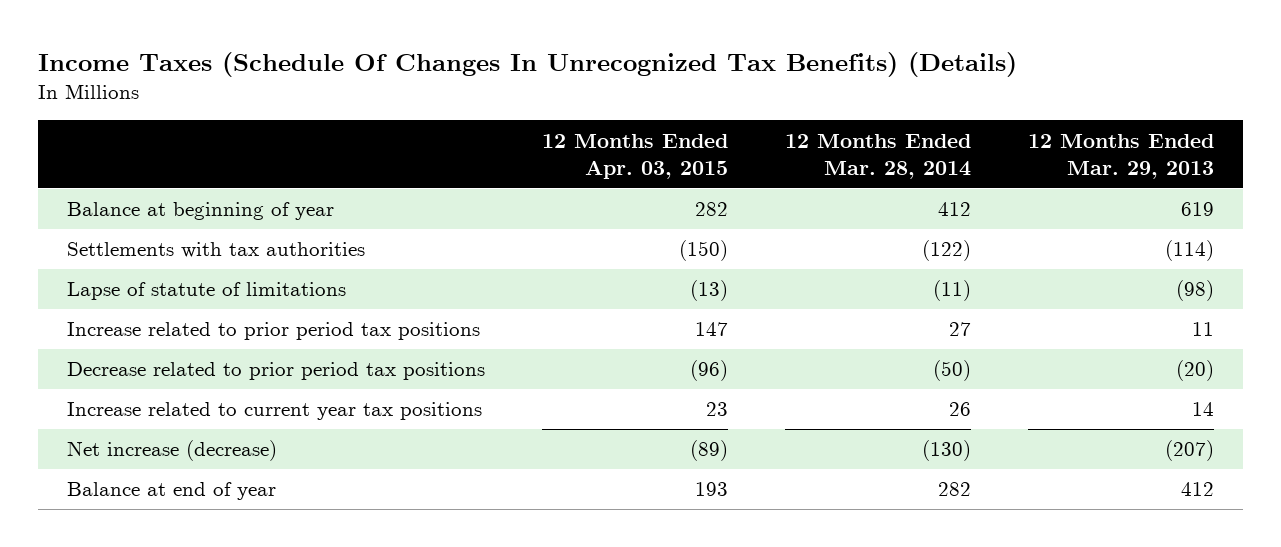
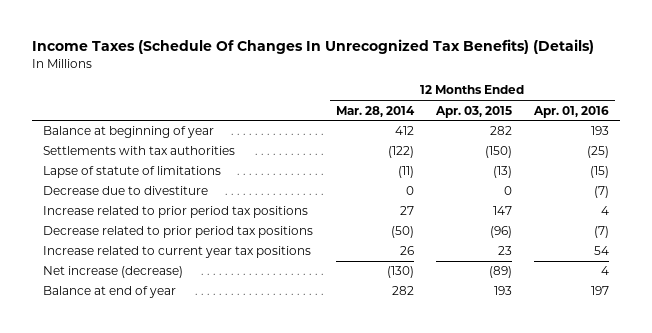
[1028,133,1215,179] 12 Months Ended Mar. 29, 2013 -> none
none -> [533,105,610,118] Apr. 01, 2016
none -> [43,186,209,196] Decrease due to divestiture

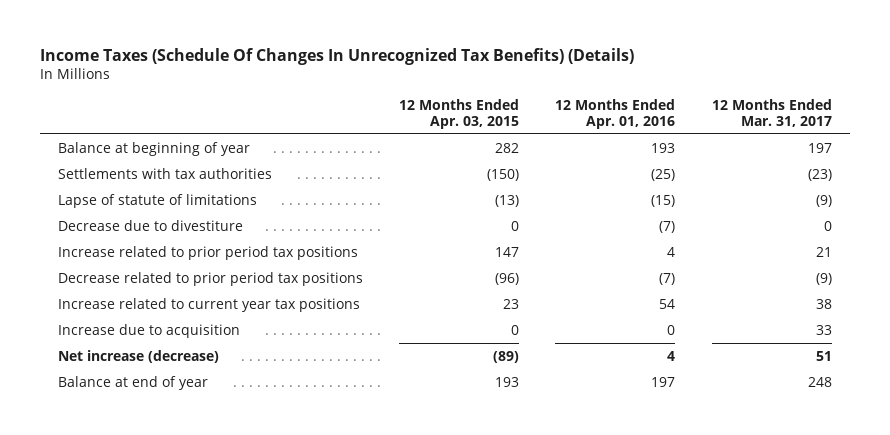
[335,105,415,117] Mar. 28, 2014 -> none
none -> [711,98,832,127] 12 Months Ended Mar. 31, 2017
none -> [58,323,241,338] Increase due to acquisition

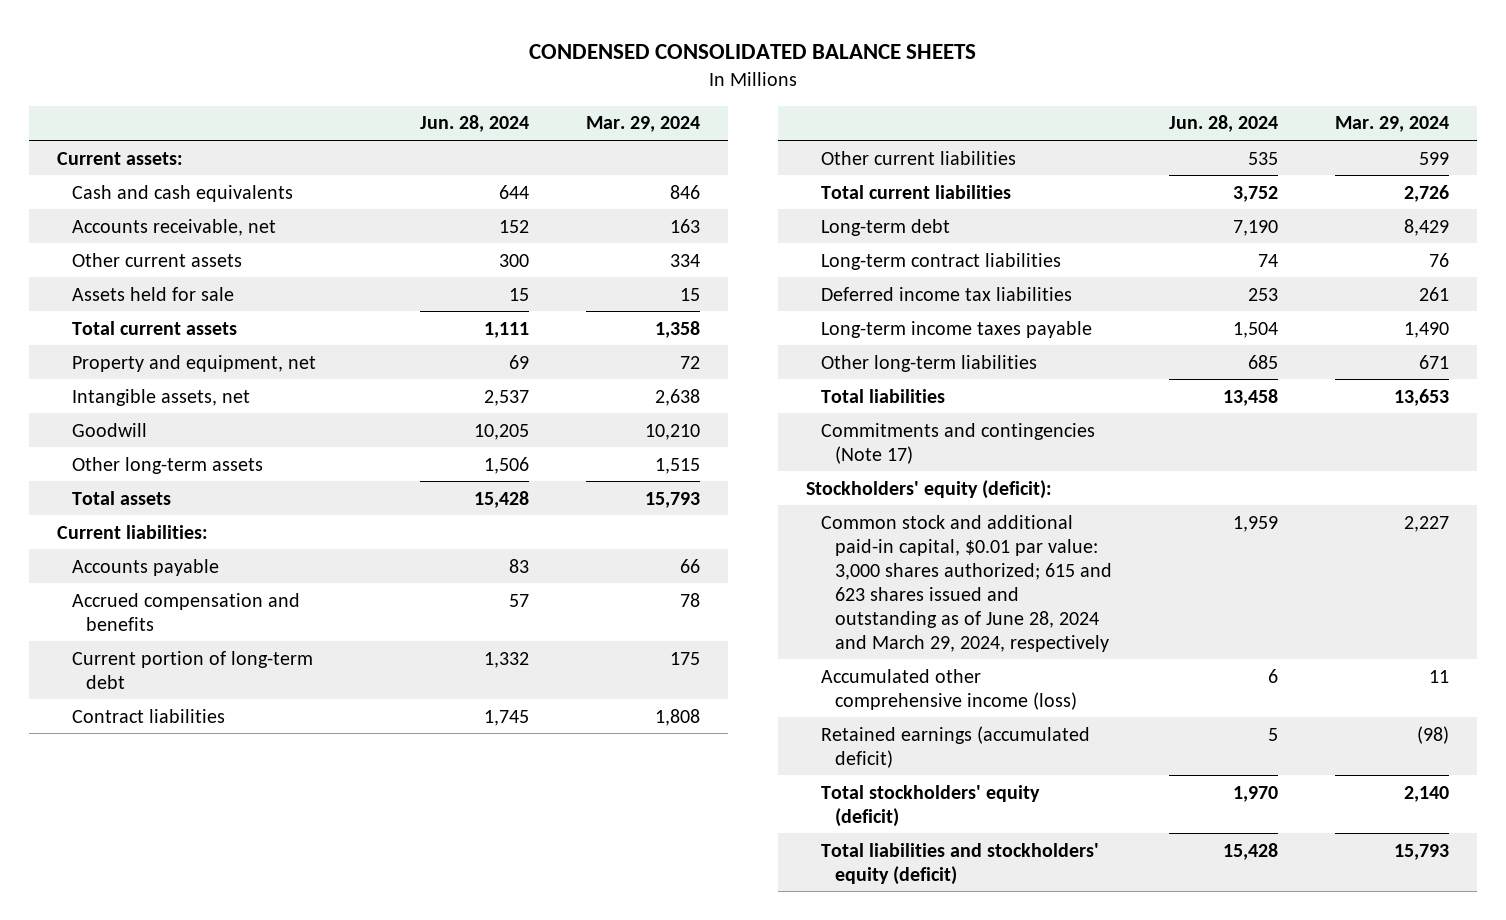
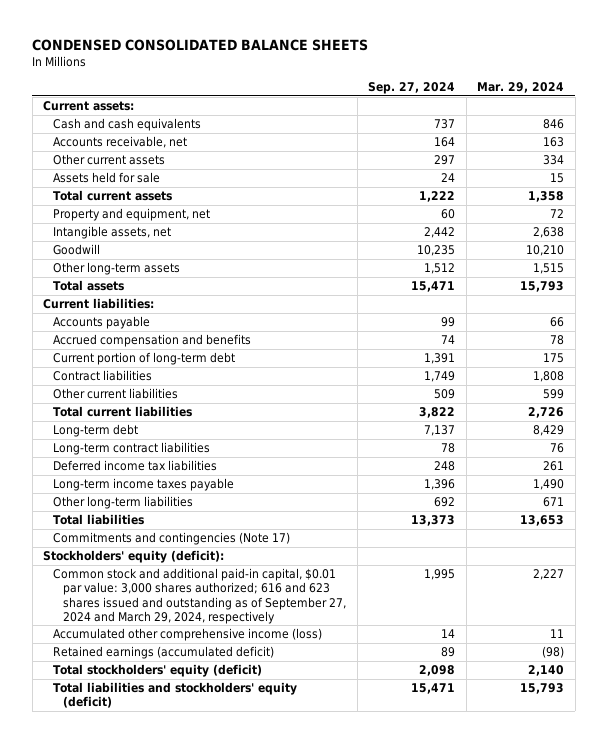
[420,115,530,133] Jun. 28, 2024 -> none
none -> [368,82,456,95] Sep. 27, 2024
[820,514,1113,652] Common stock and additional paid-in capital, $0.01 par value: 3,000 shares authorized; 615 and 623 shares issued and outstanding as of June 28, 2024 and March 29, 2024, respectively -> [53,568,347,624] Common stock and additional paid-in capital, $0.01 par value: 3,000 shares authorized; 616 and 623 shares issued and outstanding as of September 27, 2024 and March 29, 2024, respectively

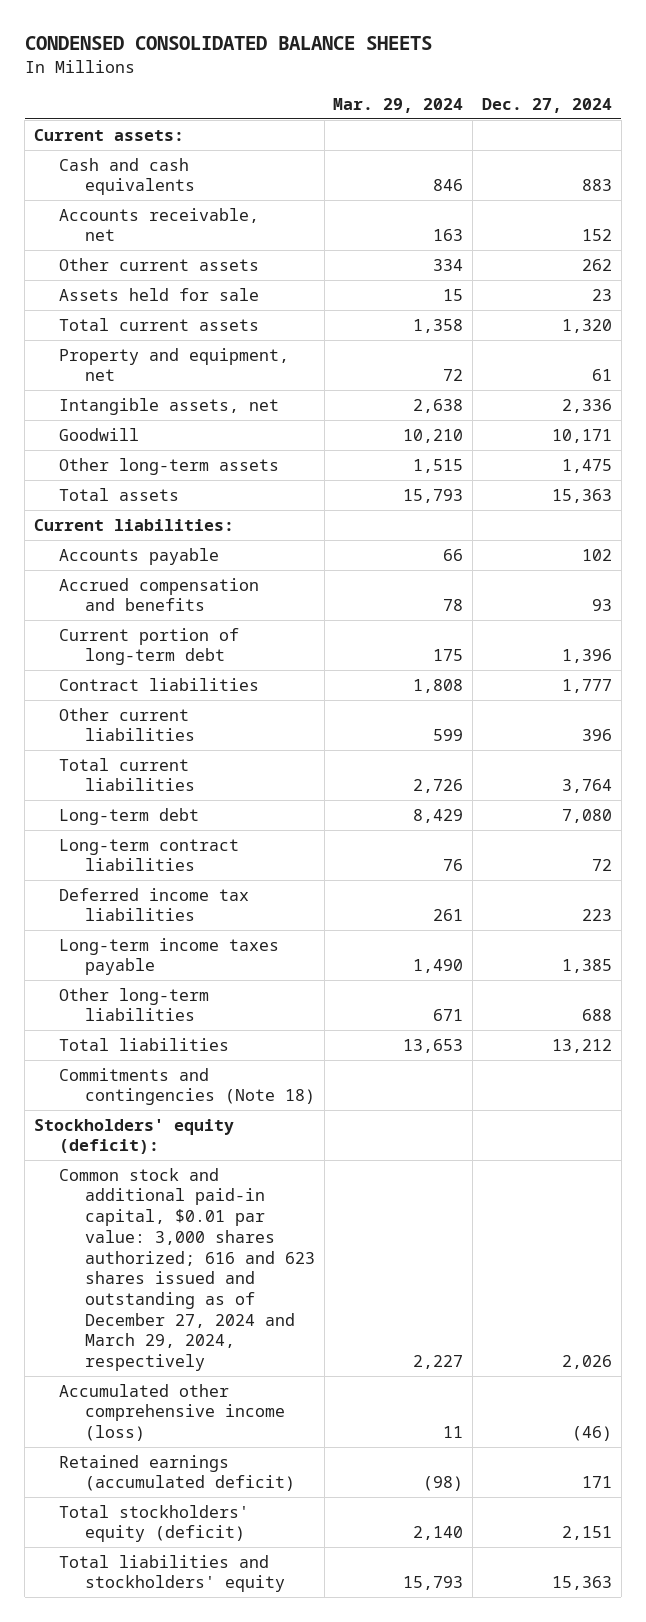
[368,82,456,95] Sep. 27, 2024 -> none
none -> [482,97,613,113] Dec. 27, 2024
[53,532,291,546] Commitments and contingencies (Note 17) -> [59,1067,315,1106] Commitments and contingencies (Note 18)
[53,568,347,624] Common stock and additional paid-in capital, $0.01 par value: 3,000 shares authorized; 616 and 623 shares issued and outstanding as of September 27, 2024 and March 29, 2024, respectively -> [59,1167,315,1372] Common stock and additional paid-in capital, $0.01 par value: 3,000 shares authorized; 616 and 623 shares issued and outstanding as of December 27, 2024 and March 29, 2024, respectively
[53,682,298,709] Total liabilities and stockholders' equity (deficit) -> [59,1554,285,1593] Total liabilities and stockholders' equity

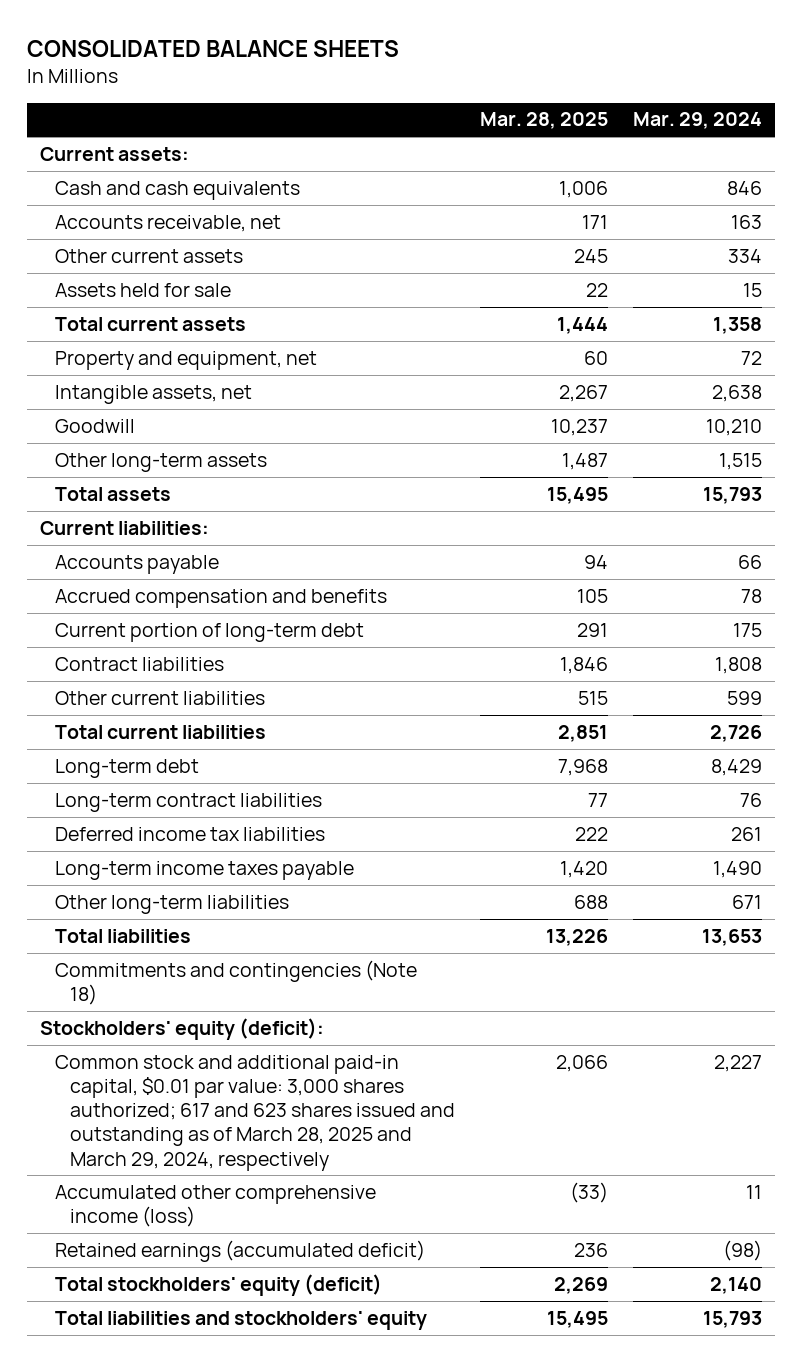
[24,36,432,51] CONDENSED CONSOLIDATED BALANCE SHEETS -> [27,40,400,58] CONSOLIDATED BALANCE SHEETS
[482,97,613,113] Dec. 27, 2024 -> none
none -> [480,112,609,130] Mar. 28, 2025
[59,1167,315,1372] Common stock and additional paid-in capital, $0.01 par value: 3,000 shares authorized; 616 and 623 shares issued and outstanding as of December 27, 2024 and March 29, 2024, respectively -> [54,1054,455,1171] Common stock and additional paid-in capital, $0.01 par value: 3,000 shares authorized; 617 and 623 shares issued and outstanding as of March 28, 2025 and March 29, 2024, respectively

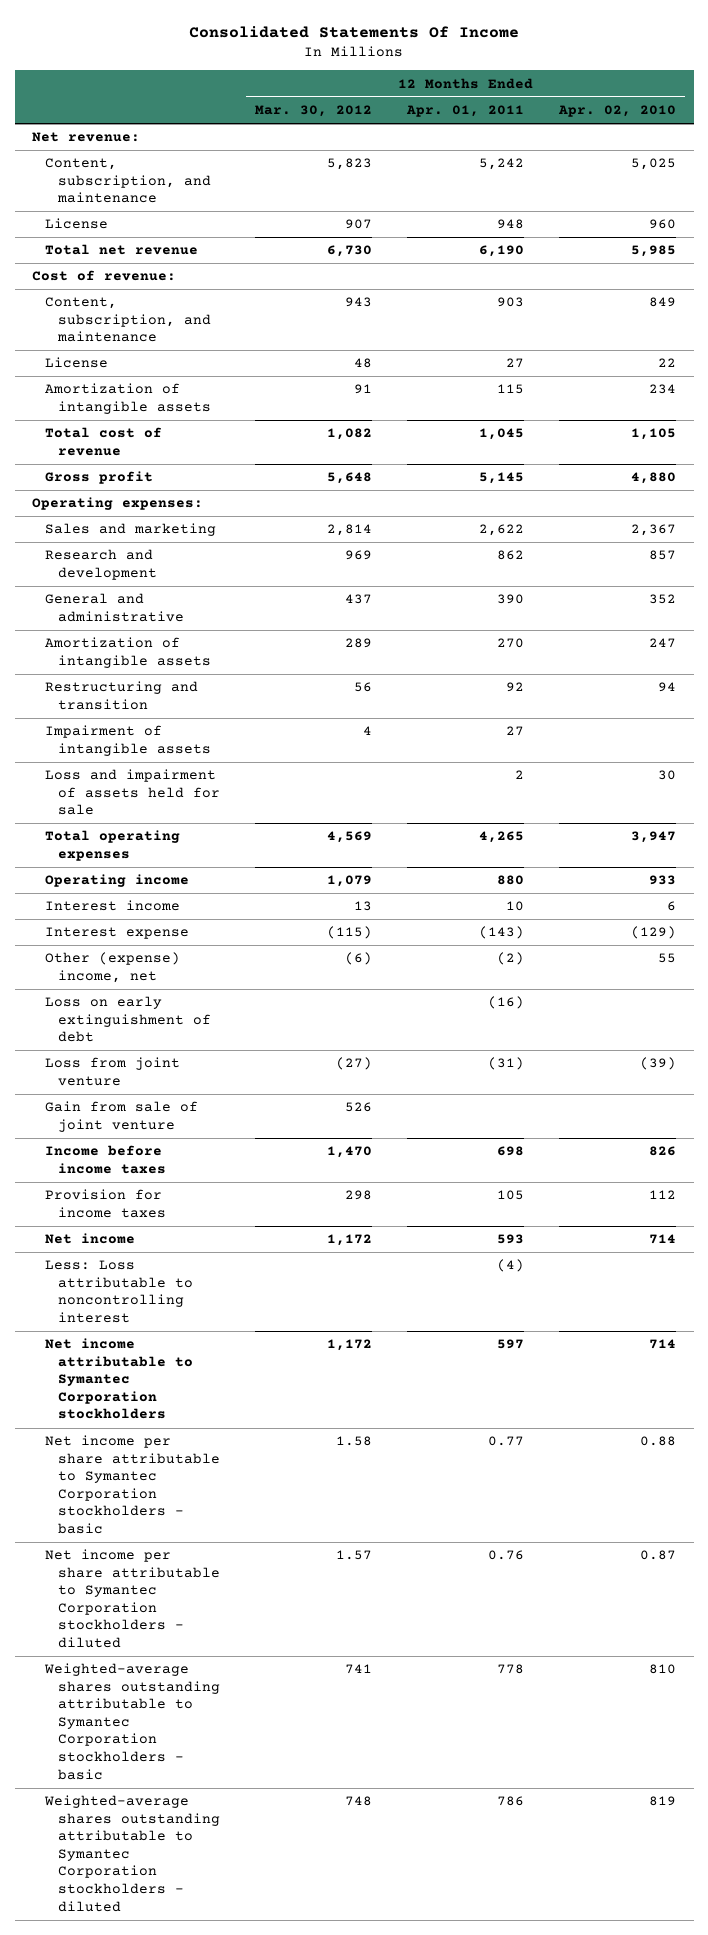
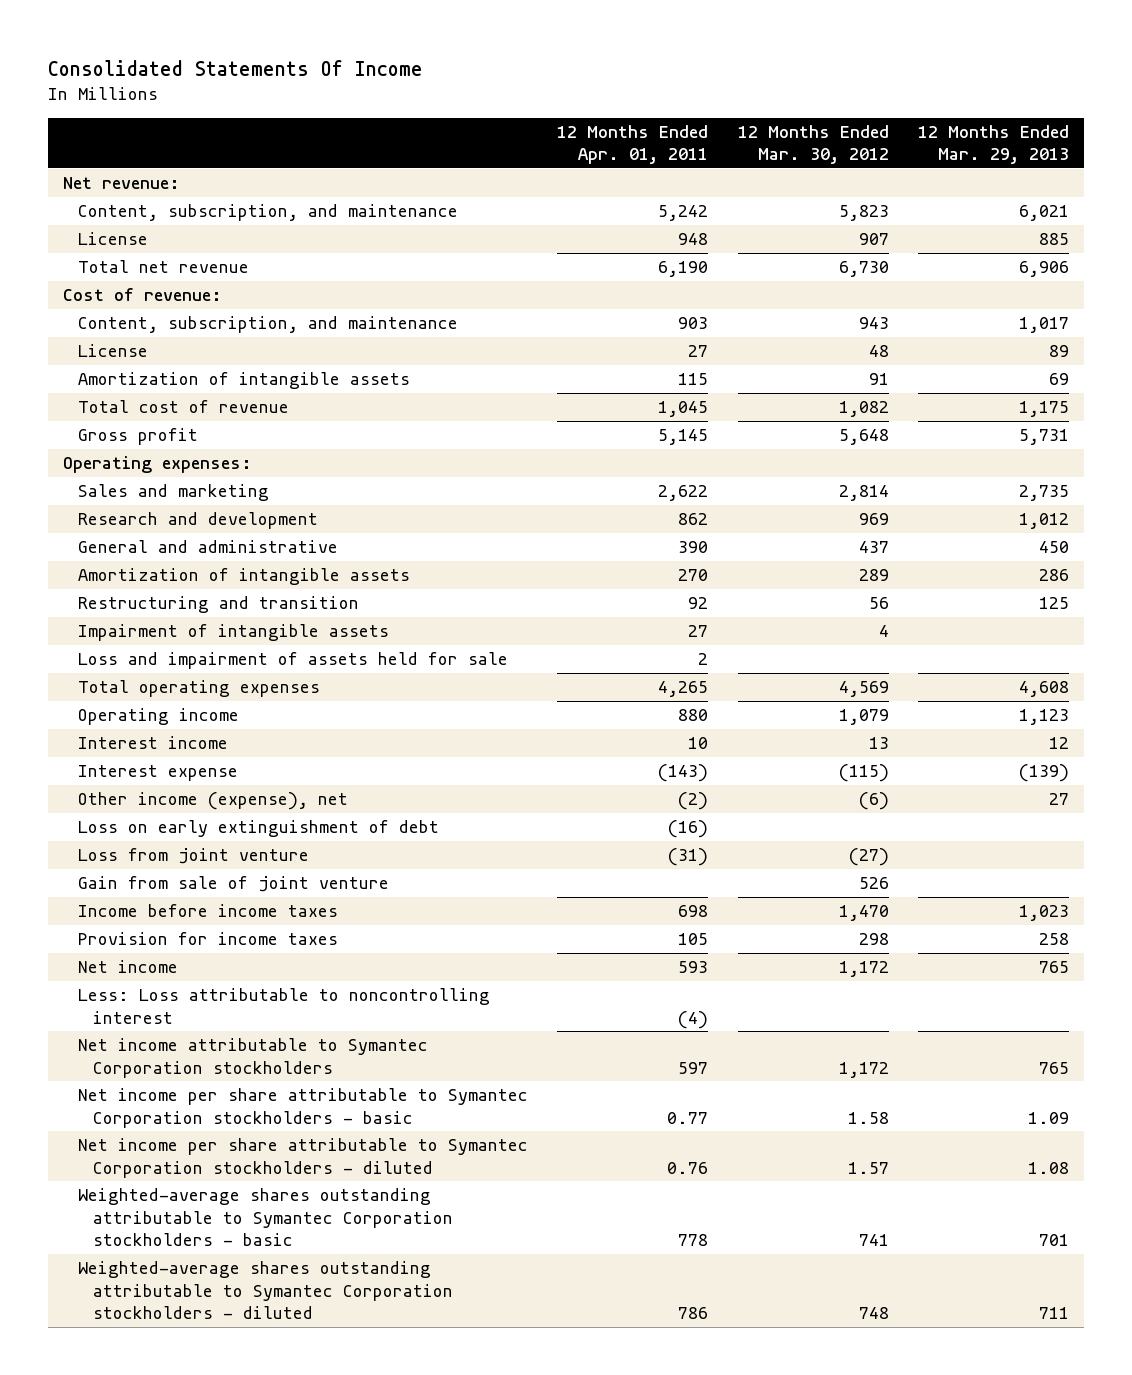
[558,105,677,118] Apr. 02, 2010 -> none
none -> [918,124,1070,165] 12 Months Ended Mar. 29, 2013
[45,952,181,983] Other (expense) income, net -> [77,792,348,811] Other income (expense), net

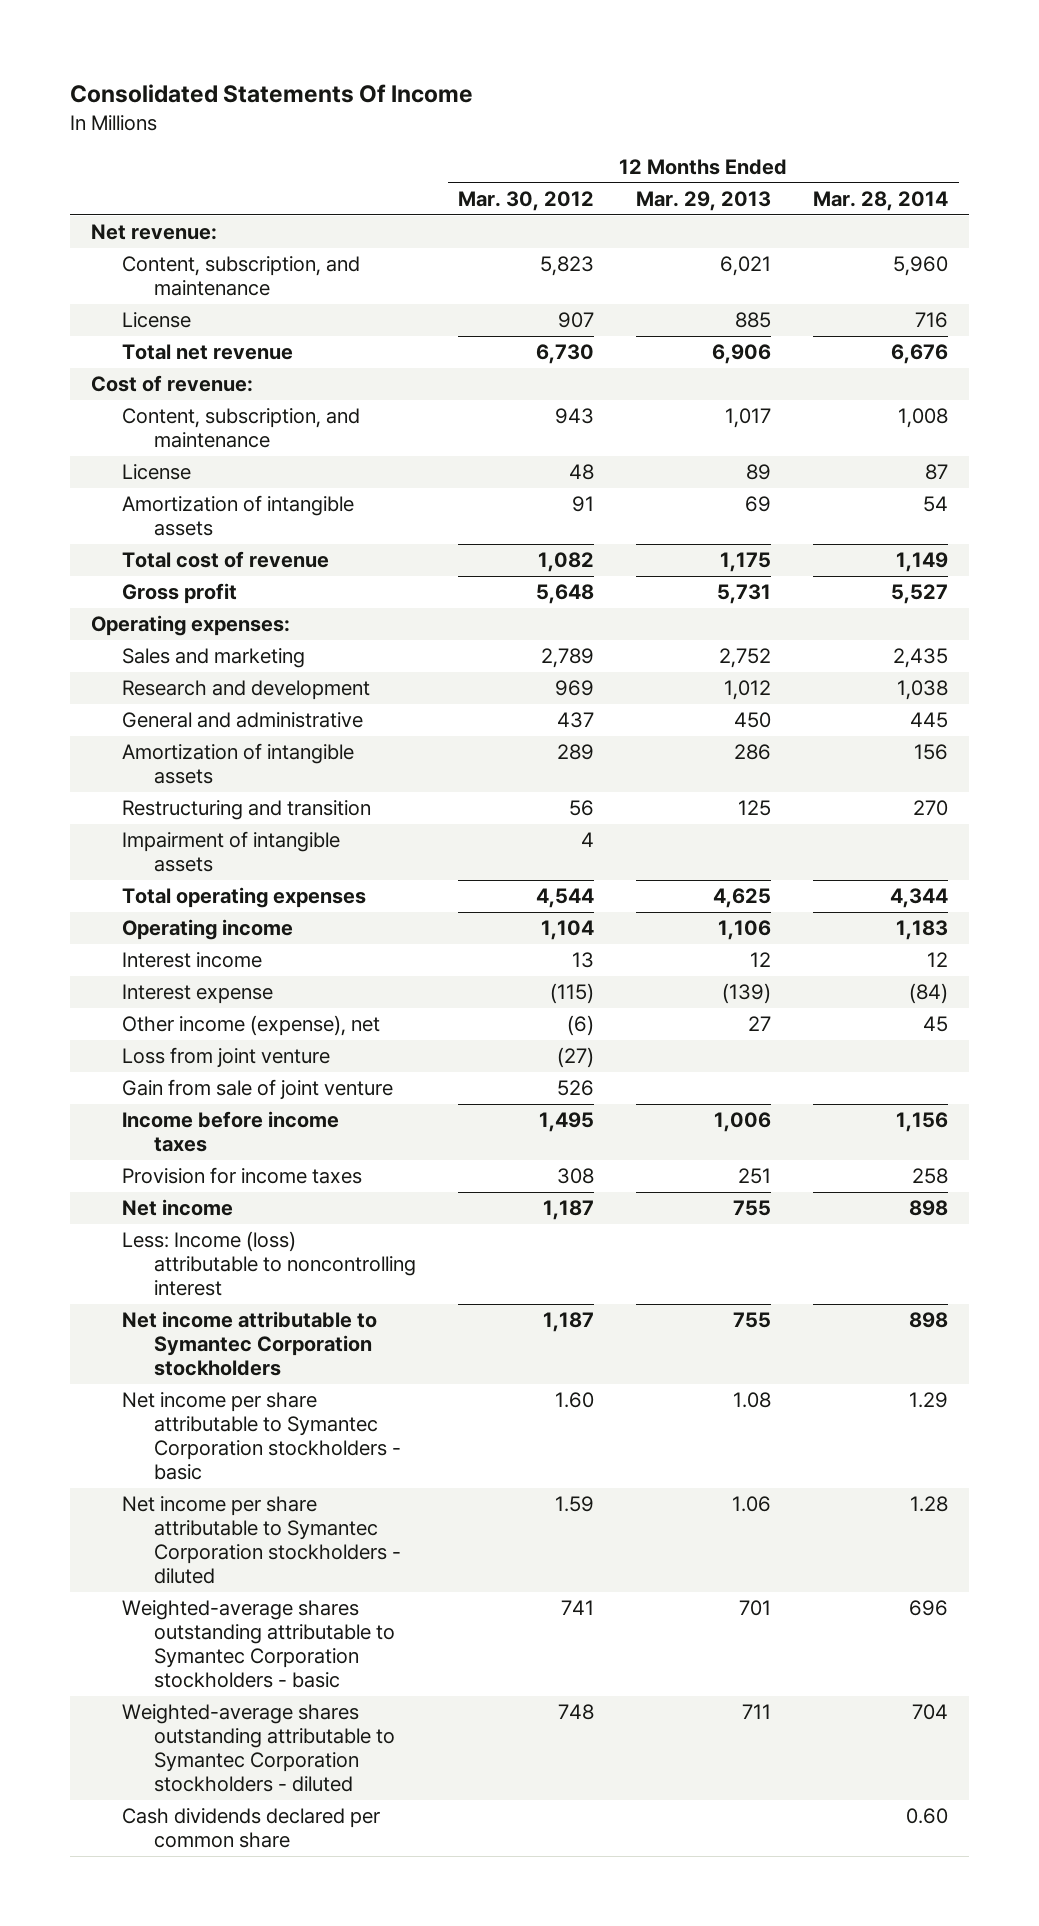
[557,124,709,165] 12 Months Ended Apr. 01, 2011 -> none
none -> [813,190,949,211] Mar. 28, 2014
[838,485,889,502] 2,814 -> [541,648,595,669] 2,789
[1019,485,1070,502] 2,735 -> [719,648,772,669] 2,752
[77,652,508,670] Loss and impairment of assets held for sale -> none
[838,681,889,698] 4,569 -> [536,888,595,909] 4,544
[1019,681,1070,698] 4,608 -> [713,888,772,909] 4,625
[838,709,889,726] 1,079 -> [541,920,595,941] 1,104
[1019,709,1070,726] 1,123 -> [718,920,772,941] 1,106
[77,820,439,838] Loss on early extinguishment of debt -> none
[838,905,889,922] 1,470 -> [539,1112,595,1133] 1,495
[1019,905,1070,922] 1,023 -> [714,1112,772,1133] 1,006
[858,933,889,946] 298 -> [557,1168,595,1185] 308
[1039,933,1070,946] 258 -> [738,1168,772,1185] 251
[838,961,889,978] 1,172 -> [543,1200,595,1221] 1,187
[1039,961,1070,974] 765 -> [733,1200,772,1217] 755
[77,988,490,1024] Less: Loss attributable to noncontrolling interest -> [122,1231,417,1297] Less: Income (loss) attributable to noncontrolling interest
[838,1061,889,1078] 1,172 -> [543,1312,595,1333] 1,187
[1039,1061,1070,1074] 765 -> [733,1312,772,1329] 755
[847,1111,889,1124] 1.58 -> [555,1392,595,1409] 1.60
[1028,1111,1070,1124] 1.09 -> [733,1392,772,1409] 1.08
[847,1161,889,1174] 1.57 -> [555,1496,595,1513] 1.59
[1028,1161,1070,1174] 1.08 -> [732,1496,772,1513] 1.06
none -> [122,1808,381,1849] Cash dividends declared per common share

